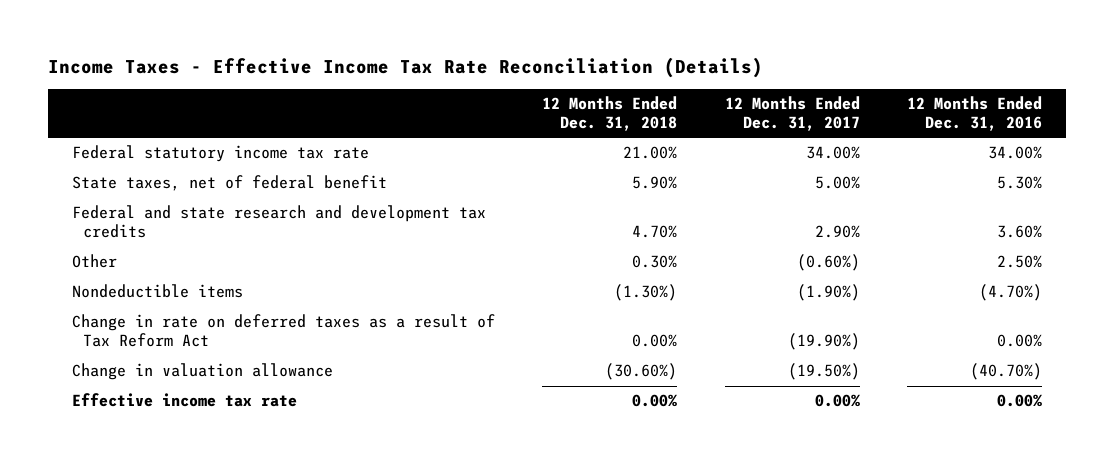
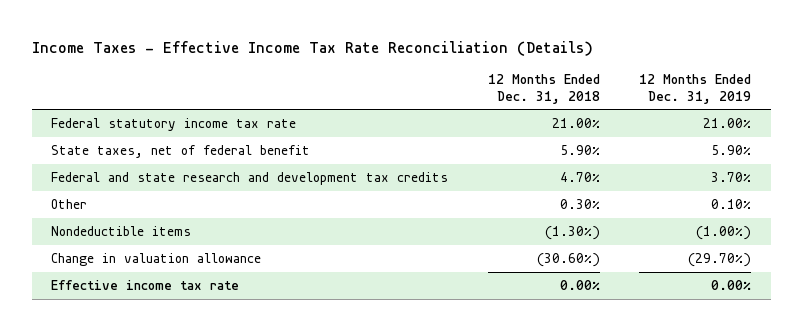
[724,96,860,132] 12 Months Ended Dec. 31, 2017 -> none
[907,96,1043,132] 12 Months Ended Dec. 31, 2016 -> none
none -> [639,74,752,104] 12 Months Ended Dec. 31, 2019
[71,314,495,348] Change in rate on deferred taxes as a result of Tax Reform Act -> none

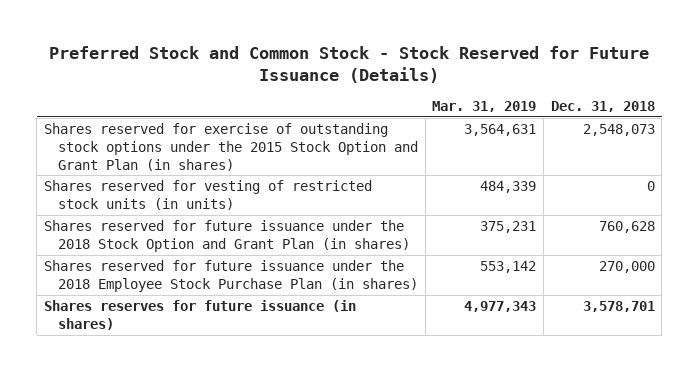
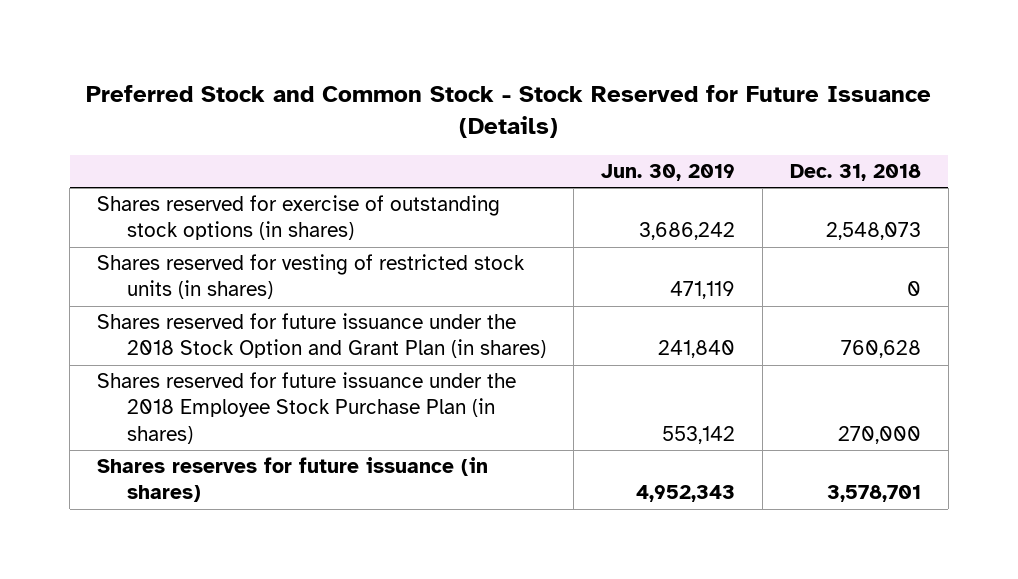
[432,101,537,113] Mar. 31, 2019 -> none
none -> [600,164,735,182] Jun. 30, 2019
[43,123,418,171] Shares reserved for exercise of outstanding stock options under the 2015 Stock Option and Grant Plan (in shares) -> [97,195,501,241] Shares reserved for exercise of outstanding stock options (in shares)
[43,180,372,210] Shares reserved for vesting of restricted stock units (in units) -> [97,254,526,300] Shares reserved for vesting of restricted stock units (in shares)

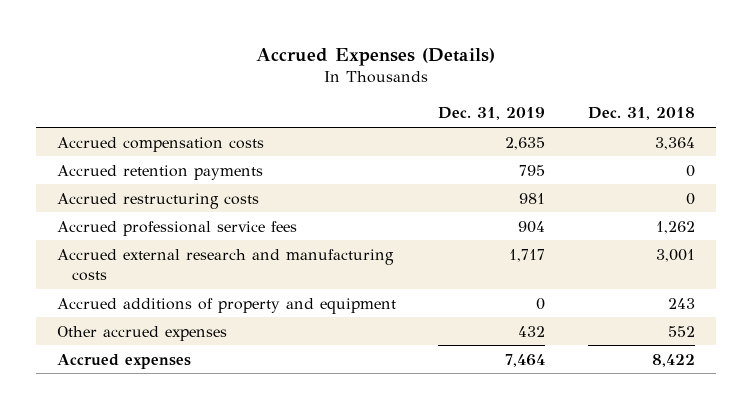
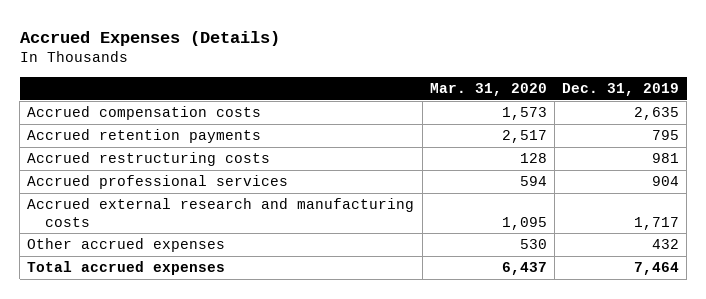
[587,107,695,121] Dec. 31, 2018 -> none
none -> [429,83,547,97] Mar. 31, 2020
[56,220,297,236] Accrued professional service fees -> [27,175,289,190] Accrued professional services
[56,297,396,314] Accrued additions of property and equipment -> none
[56,353,191,369] Accrued expenses -> [27,261,226,276] Total accrued expenses

